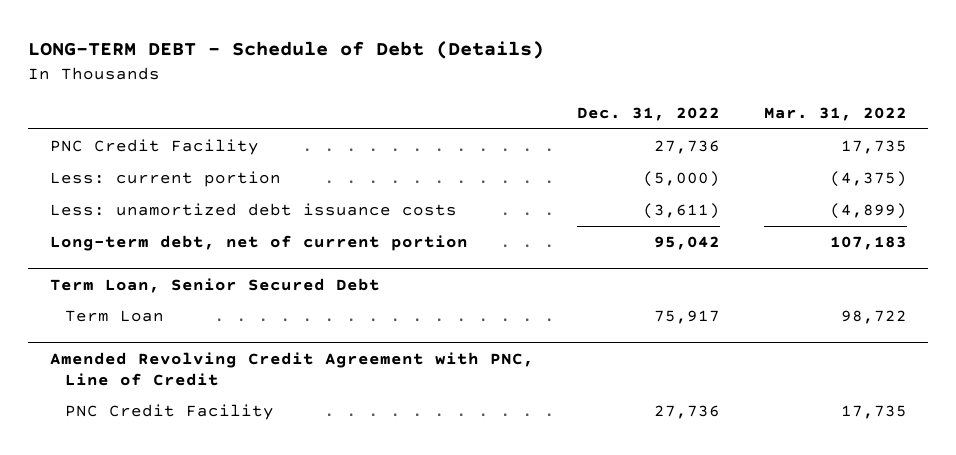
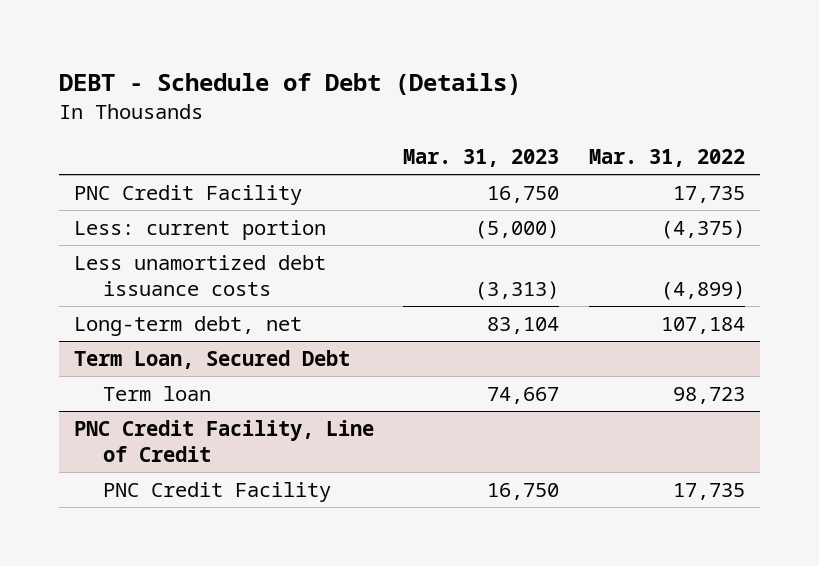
[27,41,544,60] LONG-TERM DEBT - Schedule of Debt (Details) -> [58,72,521,95] DEBT - Schedule of Debt (Details)
[577,107,721,122] Dec. 31, 2022 -> none
none -> [403,149,560,168] Mar. 31, 2023
[49,351,534,386] Amended Revolving Credit Agreement with PNC, Line of Credit -> none
[49,203,457,217] Less: unamortized debt issuance costs -> [73,254,326,296] Less unamortized debt issuance costs
[49,235,468,252] Long-term debt, net of current portion -> [73,315,302,336] Long-term debt, net
[829,236,907,251] 107,183 -> [660,316,745,334] 107,184
[49,277,380,293] Term Loan, Senior Secured Debt -> [73,349,350,369] Term Loan, Secured Debt
[65,310,165,323] Term Loan -> [103,385,212,401] Term loan
[840,310,907,325] 98,722 -> [672,386,745,404] 98,723
none -> [73,419,374,462] PNC Credit Facility, Line of Credit

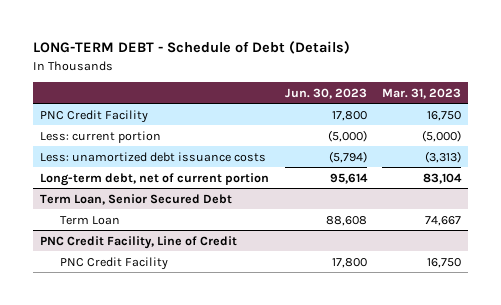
[58,72,521,95] DEBT - Schedule of Debt (Details) -> [32,41,350,55] LONG-TERM DEBT - Schedule of Debt (Details)
[588,149,745,168] Mar. 31, 2022 -> none
none -> [284,87,367,99] Jun. 30, 2023
[73,254,326,296] Less unamortized debt issuance costs -> [40,151,267,162] Less: unamortized debt issuance costs
[73,315,302,336] Long-term debt, net -> [40,172,270,186] Long-term debt, net of current portion
[73,349,350,369] Term Loan, Secured Debt -> [40,193,233,205] Term Loan, Senior Secured Debt
[103,385,212,401] Term loan -> [60,215,121,225] Term Loan

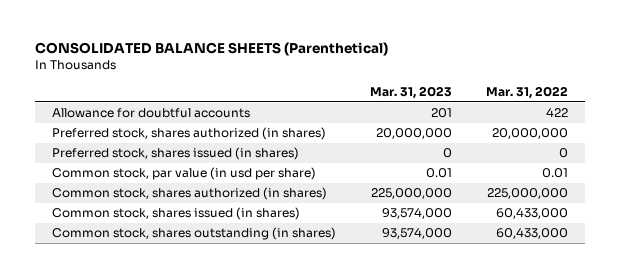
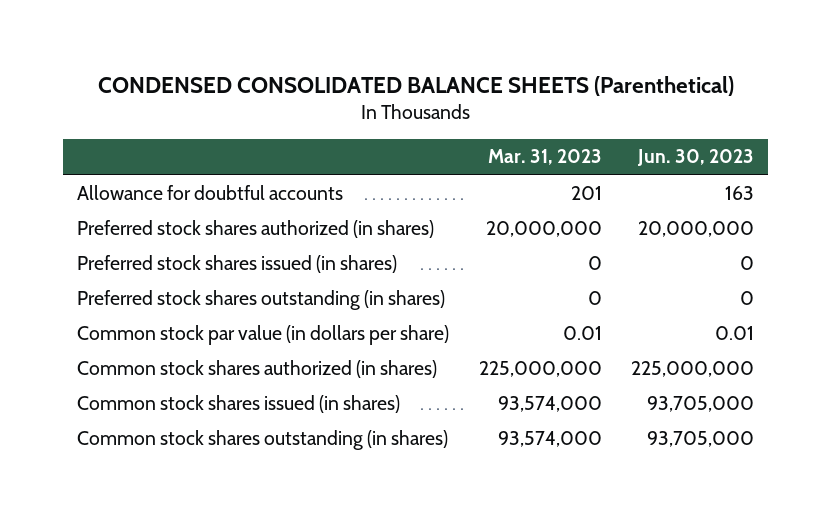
[35,42,389,57] CONSOLIDATED BALANCE SHEETS (Parenthetical) -> [97,76,734,97] CONDENSED CONSOLIDATED BALANCE SHEETS (Parenthetical)
[486,85,569,99] Mar. 31, 2022 -> none
none -> [636,149,754,167] Jun. 30, 2023
[52,127,327,141] Preferred stock, shares authorized (in shares) -> [77,219,435,238] Preferred stock shares authorized (in shares)
[52,147,300,161] Preferred stock, shares issued (in shares) -> [77,254,398,273] Preferred stock shares issued (in shares)
none -> [77,289,446,310] Preferred stock shares outstanding (in shares)
[52,167,317,181] Common stock, par value (in usd per share) -> [77,324,450,345] Common stock par value (in dollars per share)
[52,187,328,201] Common stock, shares authorized (in shares) -> [77,359,438,378] Common stock shares authorized (in shares)
[52,207,301,221] Common stock, shares issued (in shares) -> [77,394,401,413] Common stock shares issued (in shares)
[52,227,337,241] Common stock, shares outstanding (in shares) -> [77,429,449,450] Common stock shares outstanding (in shares)

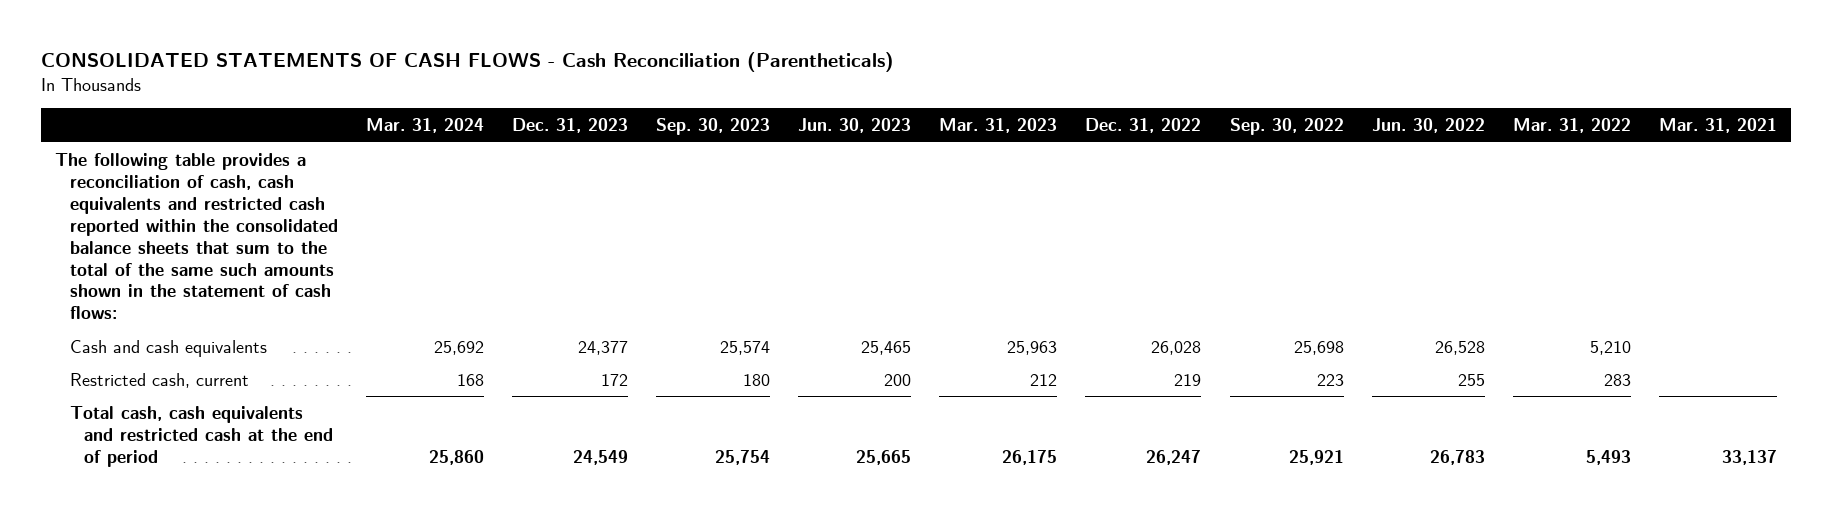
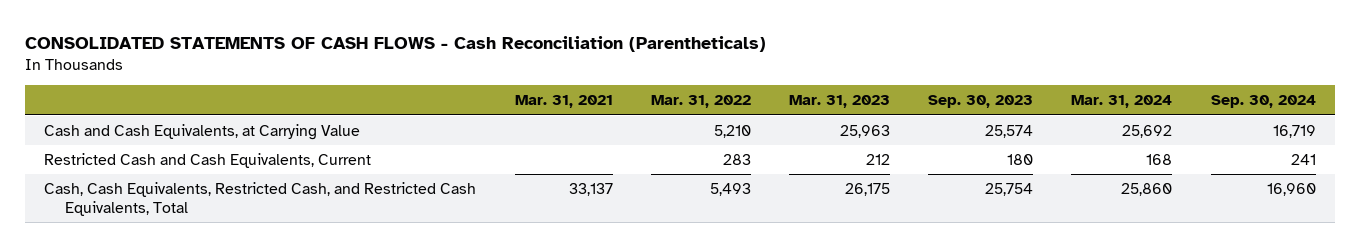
[511,117,628,133] Dec. 31, 2023 -> none
[798,117,912,133] Jun. 30, 2023 -> none
[1085,117,1202,133] Dec. 31, 2022 -> none
[1229,117,1344,135] Sep. 30, 2022 -> none
[1371,117,1485,133] Jun. 30, 2022 -> none
none -> [1210,95,1316,109] Sep. 30, 2024
[54,152,338,320] The following table provides a reconciliation of cash, cash equivalents and restricted cash reported within the consolidated balance sheets that sum to the total of the same such amounts shown in the statement of cash flows: -> none
[69,339,267,357] Cash and cash equivalents -> [44,123,361,140] Cash and Cash Equivalents, at Carrying Value
[69,372,249,388] Restricted cash, current -> [44,152,372,168] Restricted Cash and Cash Equivalents, Current
[69,405,334,467] Total cash, cash equivalents and restricted cash at the end of period -> [44,181,477,217] Cash, Cash Equivalents, Restricted Cash, and Restricted Cash Equivalents, Total

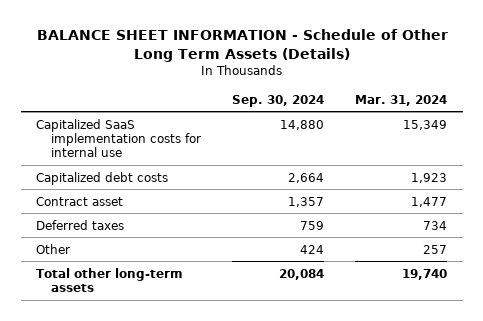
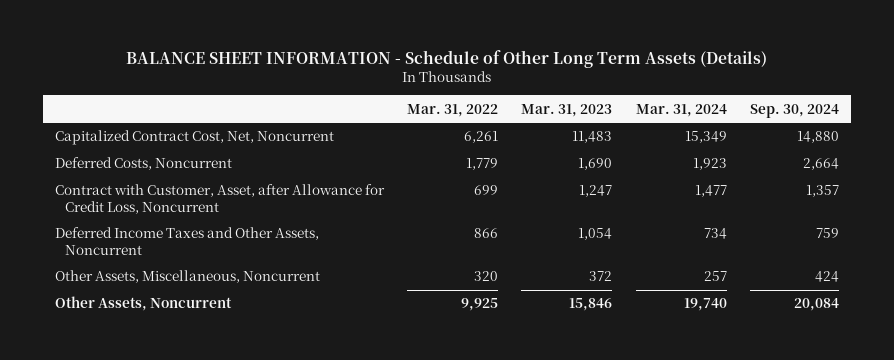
none -> [406,103,498,117] Mar. 31, 2022
none -> [521,103,613,117] Mar. 31, 2023
[36,118,201,158] Capitalized SaaS implementation costs for internal use -> [54,130,334,146] Capitalized Contract Cost, Net, Noncurrent
[36,171,169,185] Capitalized debt costs -> [54,157,232,171] Deferred Costs, Noncurrent
[36,196,124,206] Contract asset -> [54,184,385,214] Contract with Customer, Asset, after Allowance for Credit Loss, Noncurrent
[36,219,125,230] Deferred taxes -> [54,227,319,255] Deferred Income Taxes and Other Assets, Noncurrent
[36,243,71,254] Other -> [54,270,320,284] Other Assets, Miscellaneous, Noncurrent
[36,267,184,293] Total other long-term assets -> [54,296,232,312] Other Assets, Noncurrent

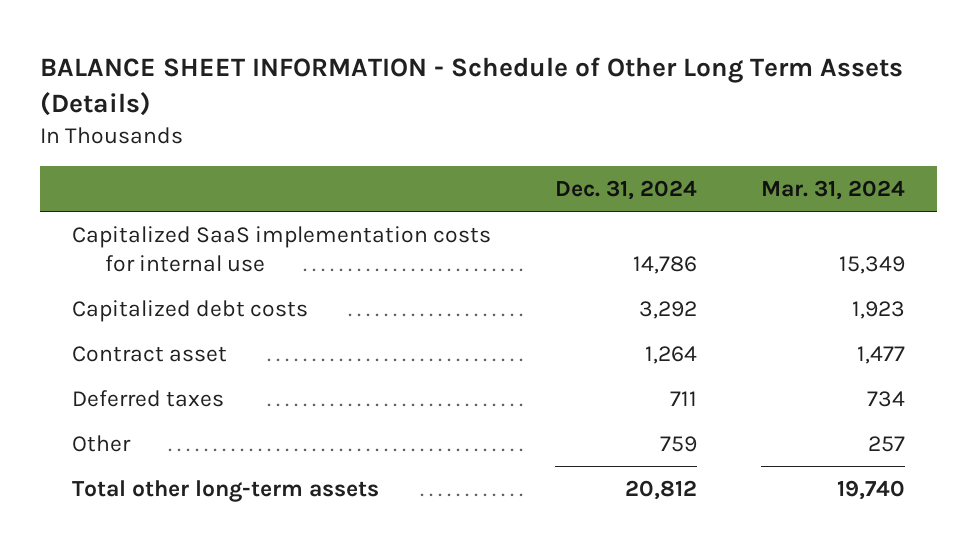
[406,103,498,117] Mar. 31, 2022 -> none
[521,103,613,117] Mar. 31, 2023 -> none
[750,103,840,118] Sep. 30, 2024 -> none
none -> [554,179,697,200] Dec. 31, 2024
[54,130,334,146] Capitalized Contract Cost, Net, Noncurrent -> [72,225,492,273] Capitalized SaaS implementation costs for internal use
[54,157,232,171] Deferred Costs, Noncurrent -> [72,299,309,322] Capitalized debt costs
[54,184,385,214] Contract with Customer, Asset, after Allowance for Credit Loss, Noncurrent -> [72,345,228,362] Contract asset
[54,227,319,255] Deferred Income Taxes and Other Assets, Noncurrent -> [72,389,225,407] Deferred taxes
[54,270,320,284] Other Assets, Miscellaneous, Noncurrent -> [72,434,132,452] Other
[54,296,232,312] Other Assets, Noncurrent -> [72,479,380,502] Total other long-term assets

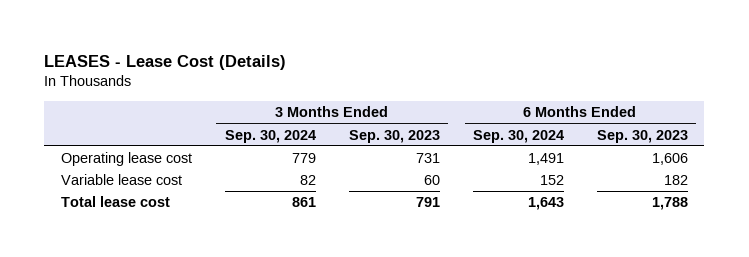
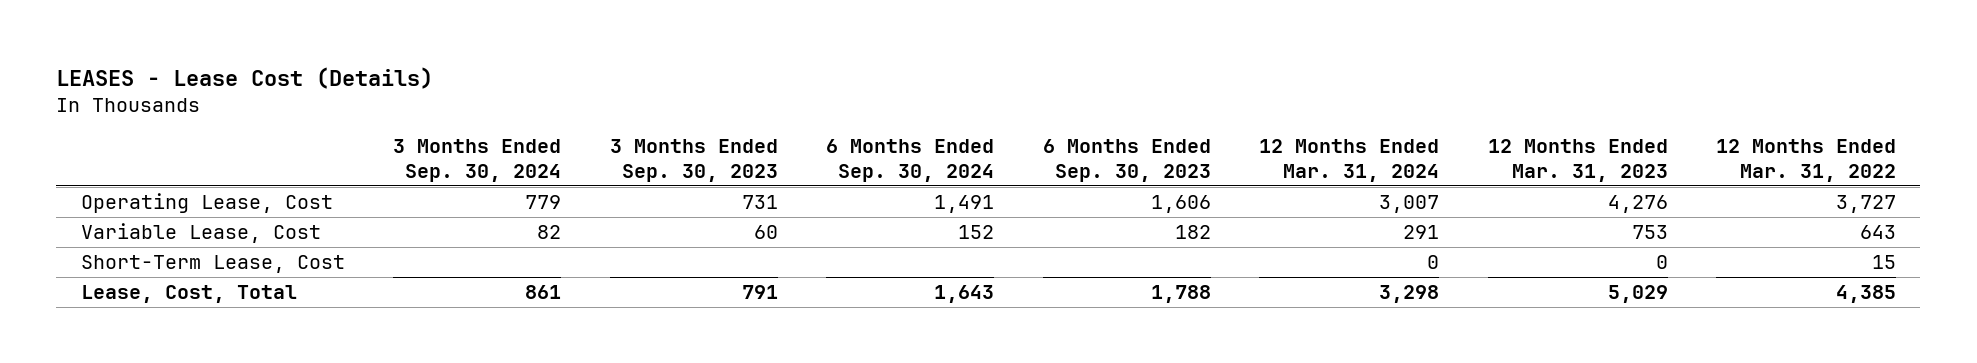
none -> [1259,139,1440,182] 12 Months Ended Mar. 31, 2024
none -> [1487,139,1668,182] 12 Months Ended Mar. 31, 2023
none -> [1716,139,1897,182] 12 Months Ended Mar. 31, 2022
[60,152,192,167] Operating lease cost -> [80,192,333,213] Operating Lease, Cost
[60,174,182,186] Variable lease cost -> [80,222,321,243] Variable Lease, Cost
none -> [80,254,345,273] Short-Term Lease, Cost
[60,196,170,208] Total lease cost -> [80,284,297,303] Lease, Cost, Total

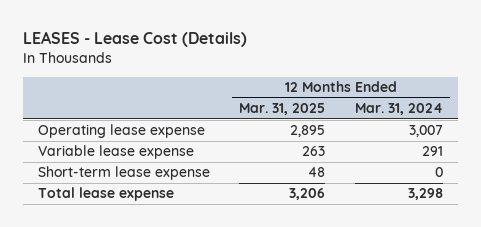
[393,139,562,182] 3 Months Ended Sep. 30, 2024 -> none
[609,139,778,182] 3 Months Ended Sep. 30, 2023 -> none
[826,139,995,182] 6 Months Ended Sep. 30, 2024 -> none
[1042,139,1211,182] 6 Months Ended Sep. 30, 2023 -> none
[1487,139,1668,182] 12 Months Ended Mar. 31, 2023 -> none
[1716,139,1897,182] 12 Months Ended Mar. 31, 2022 -> none
none -> [239,103,326,116] Mar. 31, 2025
[80,192,333,213] Operating Lease, Cost -> [37,124,205,139] Operating lease expense
[80,222,321,243] Variable Lease, Cost -> [37,145,194,160] Variable lease expense
[80,254,345,273] Short-Term Lease, Cost -> [37,166,210,181] Short-term lease expense
[80,284,297,303] Lease, Cost, Total -> [37,187,174,202] Total lease expense

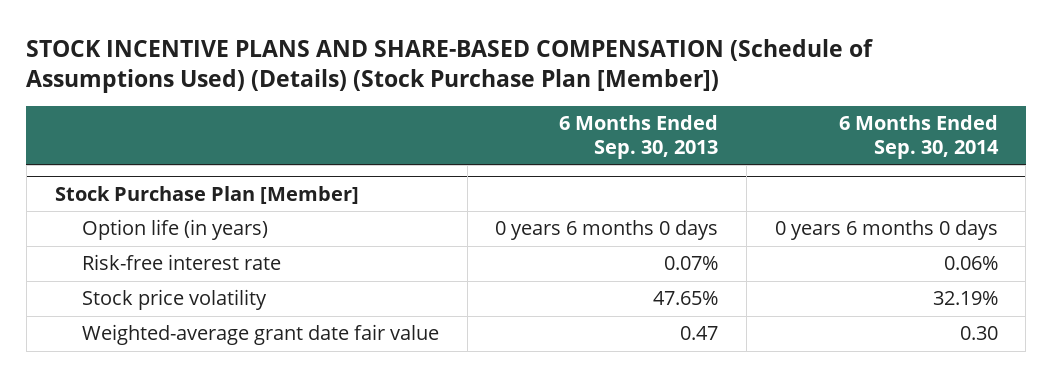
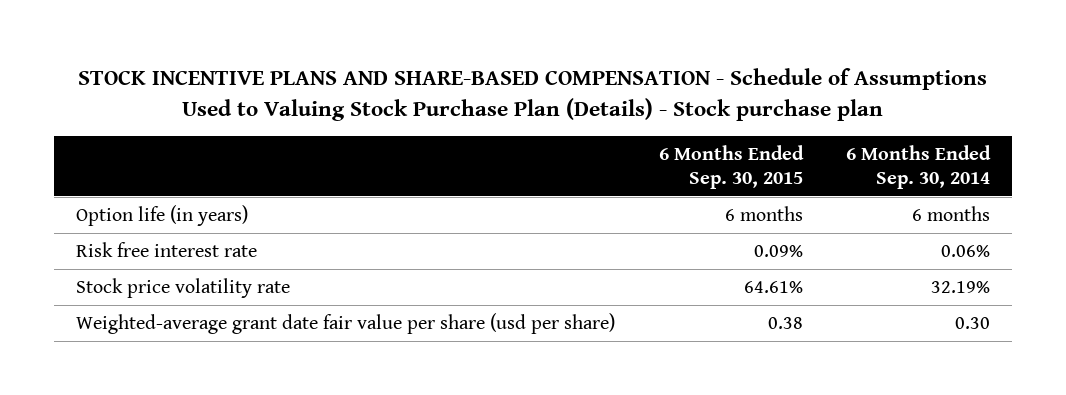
[26,38,874,93] STOCK INCENTIVE PLANS AND SHARE-BASED COMPENSATION (Schedule of Assumptions Used) (Details) (Stock Purchase Plan [Member]) -> [78,67,988,121] STOCK INCENTIVE PLANS AND SHARE-BASED COMPENSATION - Schedule of Assumptions Used to Valuing Stock Purchase Plan (Details) - Stock purchase plan
[559,115,719,160] 6 Months Ended Sep. 30, 2013 -> none
none -> [658,144,804,190] 6 Months Ended Sep. 30, 2015
[54,186,359,205] Stock Purchase Plan [Member] -> none
[774,220,998,241] 0 years 6 months 0 days -> [912,205,991,221] 6 months
[82,254,282,271] Risk-free interest rate -> [75,241,257,257] Risk free interest rate
[82,289,268,311] Stock price volatility -> [75,277,290,298] Stock price volatility rate
[82,324,440,346] Weighted-average grant date fair value -> [75,312,615,334] Weighted-average grant date fair value per share (usd per share)

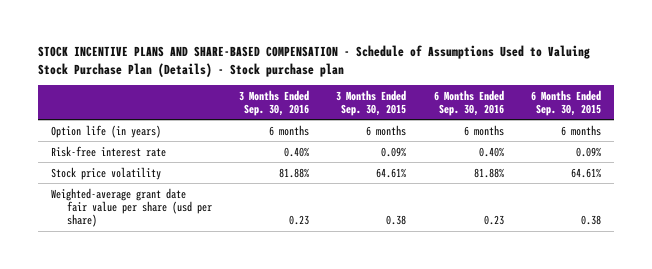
[846,144,992,190] 6 Months Ended Sep. 30, 2014 -> none
none -> [239,89,310,116] 3 Months Ended Sep. 30, 2016
none -> [336,89,407,116] 3 Months Ended Sep. 30, 2015
none -> [433,89,504,116] 6 Months Ended Sep. 30, 2016
[75,241,257,257] Risk free interest rate -> [51,145,167,157] Risk-free interest rate
[75,277,290,298] Stock price volatility rate -> [51,166,162,180] Stock price volatility

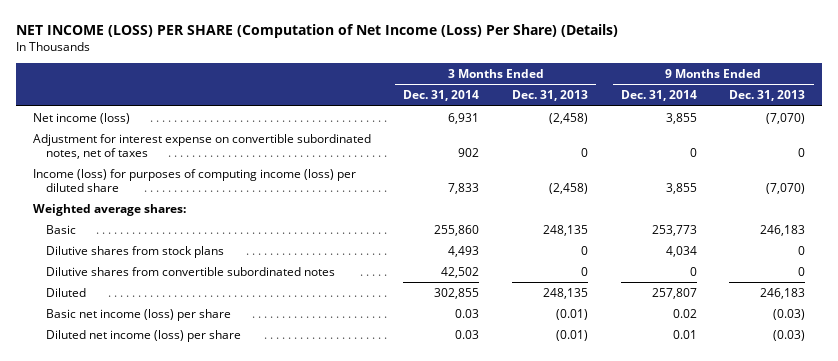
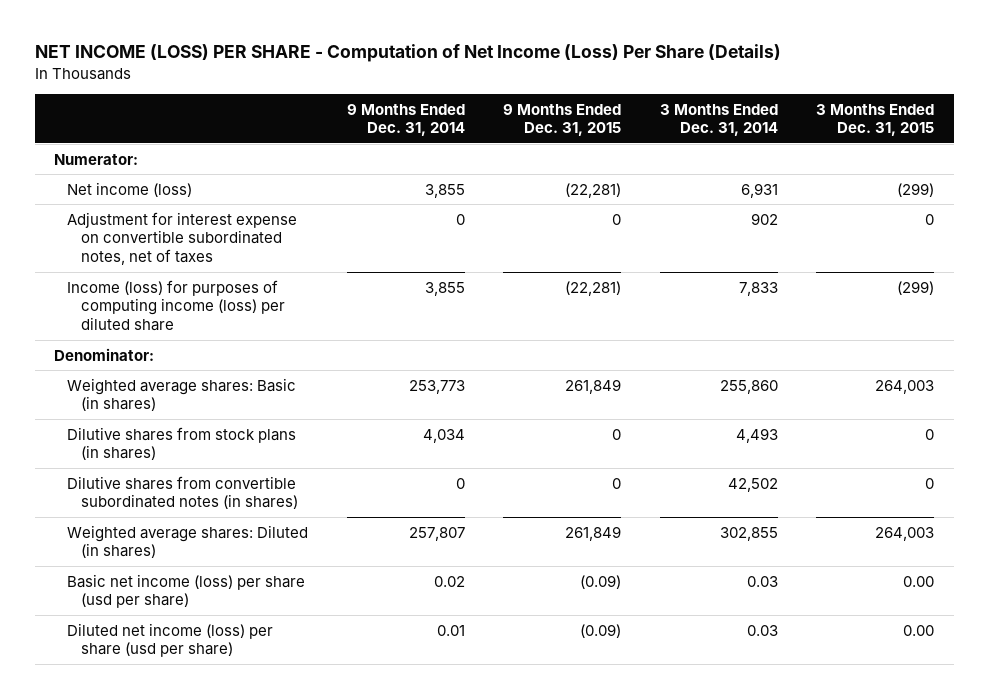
[16,23,619,38] NET INCOME (LOSS) PER SHARE (Computation of Net Income (Loss) Per Share) (Details) -> [34,44,781,63] NET INCOME (LOSS) PER SHARE - Computation of Net Income (Loss) Per Share (Details)
[512,90,589,102] Dec. 31, 2013 -> none
[729,90,806,102] Dec. 31, 2013 -> none
none -> [503,103,622,137] 9 Months Ended Dec. 31, 2015
none -> [816,103,935,137] 3 Months Ended Dec. 31, 2015
none -> [53,153,138,165] Numerator:
[32,203,186,216] Weighted average shares: -> none
none -> [53,347,154,361] Denominator:
[46,224,77,234] Basic -> [67,377,297,412] Weighted average shares: Basic (in shares)
[46,245,225,258] Dilutive shares from stock plans -> [67,426,297,461] Dilutive shares from stock plans (in shares)
[46,266,336,276] Dilutive shares from convertible subordinated notes -> [67,475,298,510] Dilutive shares from convertible subordinated notes (in shares)
[46,287,87,297] Diluted -> [67,524,309,559] Weighted average shares: Diluted (in shares)
[46,308,232,321] Basic net income (loss) per share -> [67,573,306,609] Basic net income (loss) per share (usd per share)
[46,329,242,342] Diluted net income (loss) per share -> [67,622,274,658] Diluted net income (loss) per share (usd per share)

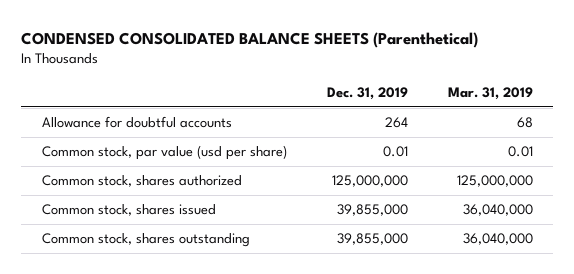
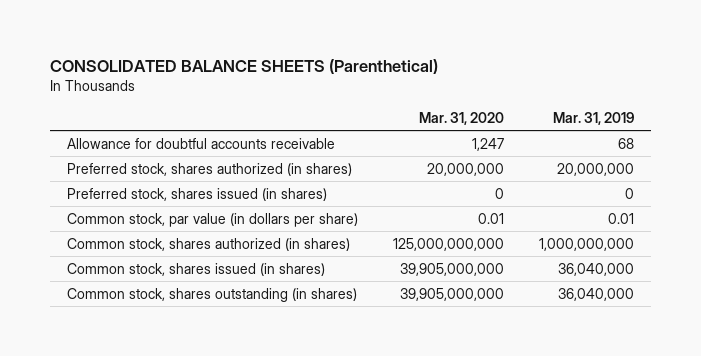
[21,31,479,48] CONDENSED CONSOLIDATED BALANCE SHEETS (Parenthetical) -> [49,58,438,74] CONSOLIDATED BALANCE SHEETS (Parenthetical)
[326,87,408,101] Dec. 31, 2019 -> none
none -> [418,111,504,125] Mar. 31, 2020
[41,116,232,129] Allowance for doubtful accounts -> [67,137,336,149] Allowance for doubtful accounts receivable
none -> [67,162,353,176] Preferred stock, shares authorized (in shares)
none -> [67,187,328,201] Preferred stock, shares issued (in shares)
[41,145,287,161] Common stock, par value (usd per share) -> [67,212,359,227] Common stock, par value (in dollars per share)
[41,175,242,188] Common stock, shares authorized -> [67,237,351,251] Common stock, shares authorized (in shares)
[456,175,533,188] 125,000,000 -> [538,237,634,251] 1,000,000,000
[41,204,216,217] Common stock, shares issued -> [67,262,326,276] Common stock, shares issued (in shares)
[41,233,250,248] Common stock, shares outstanding -> [67,287,358,302] Common stock, shares outstanding (in shares)

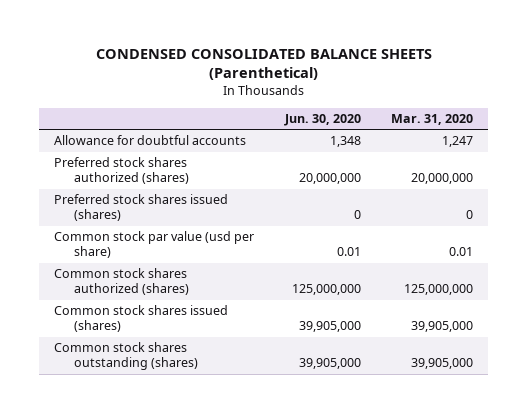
[49,58,438,74] CONSOLIDATED BALANCE SHEETS (Parenthetical) -> [95,48,432,81] CONDENSED CONSOLIDATED BALANCE SHEETS (Parenthetical)
[552,111,634,125] Mar. 31, 2019 -> none
none -> [283,114,361,127] Jun. 30, 2020
[67,137,336,149] Allowance for doubtful accounts receivable -> [54,135,247,146] Allowance for doubtful accounts
[67,162,353,176] Preferred stock, shares authorized (in shares) -> [54,157,190,185] Preferred stock shares authorized (shares)
[67,187,328,201] Preferred stock, shares issued (in shares) -> [54,194,229,222] Preferred stock shares issued (shares)
[67,212,359,227] Common stock, par value (in dollars per share) -> [54,231,255,259] Common stock par value (usd per share)
[67,237,351,251] Common stock, shares authorized (in shares) -> [54,268,190,296] Common stock shares authorized (shares)
[392,237,504,251] 125,000,000,000 -> [403,284,473,296] 125,000,000
[67,262,326,276] Common stock, shares issued (in shares) -> [54,305,229,333] Common stock shares issued (shares)
[399,262,504,276] 39,905,000,000 -> [410,321,473,333] 39,905,000
[67,287,358,302] Common stock, shares outstanding (in shares) -> [54,342,199,371] Common stock shares outstanding (shares)
[399,287,504,301] 39,905,000,000 -> [410,358,473,370] 39,905,000

